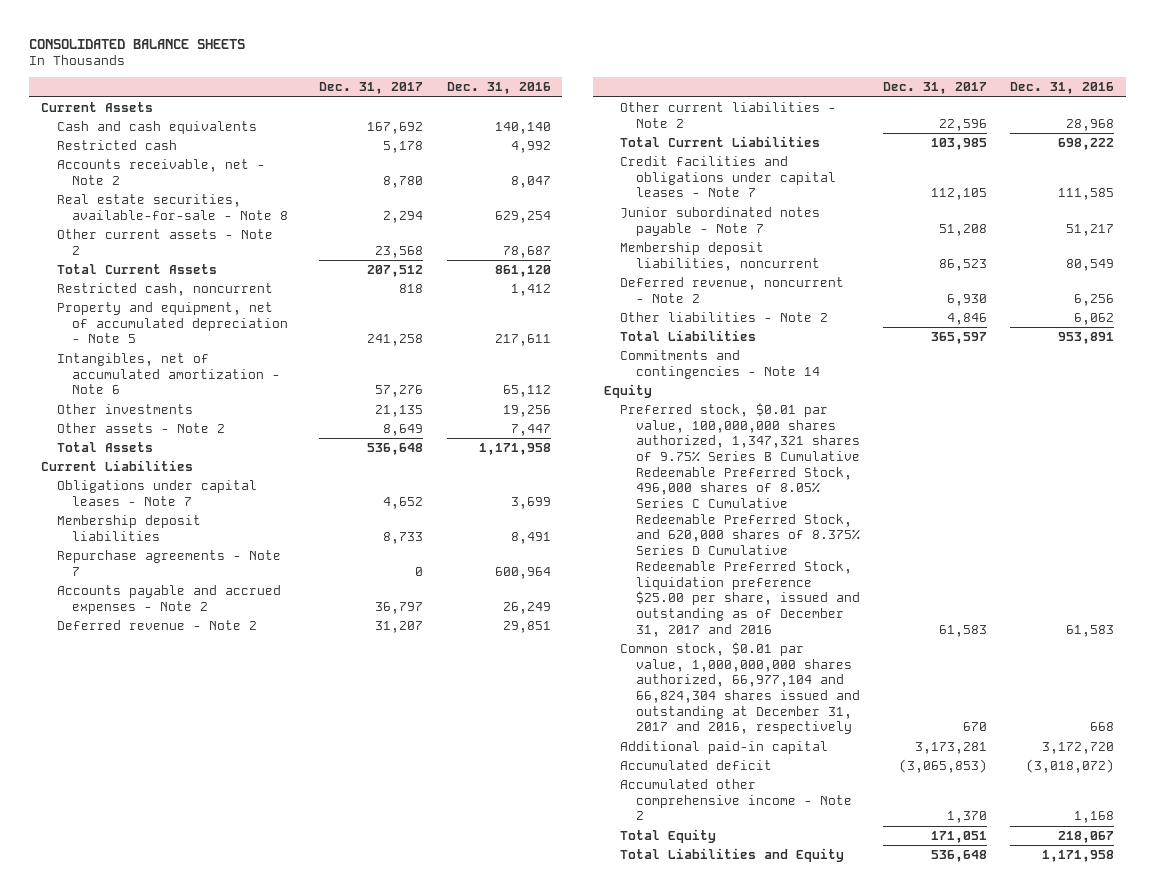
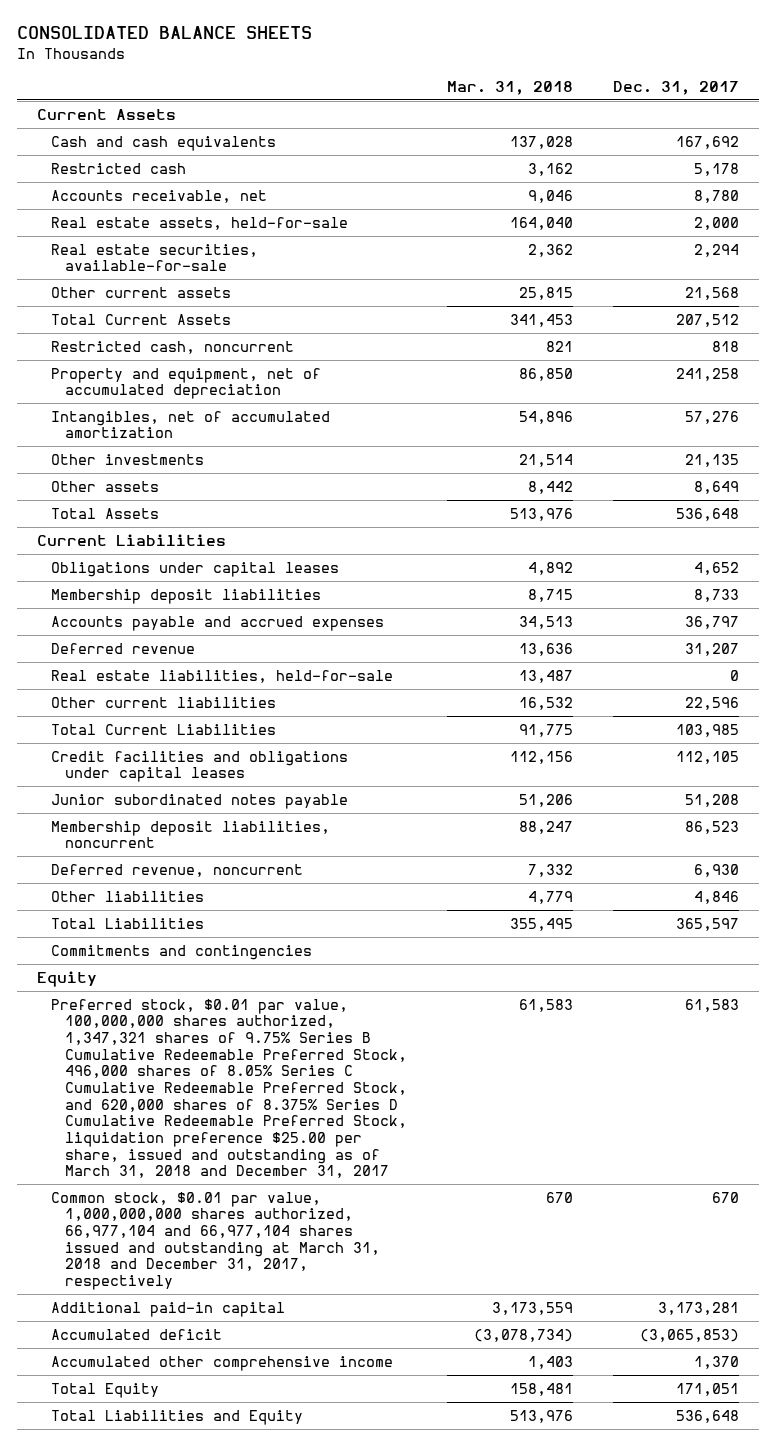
[446,82,551,95] Dec. 31, 2016 -> none
none -> [447,81,574,96] Mar. 31, 2018
[56,158,265,185] Accounts receivable, net - Note 2 -> [51,189,268,203] Accounts receivable, net
none -> [51,216,349,230] Real estate assets, held-for-sale
[56,193,289,220] Real estate securities, available-for-sale - Note 8 -> [51,243,259,272] Real estate securities, available-for-sale
[56,228,273,255] Other current assets - Note 2 -> [51,286,232,298] Other current assets
[375,245,424,258] 23,568 -> [684,286,739,300] 21,568
[56,301,289,344] Property and equipment, net of accumulated depreciation - Note 5 -> [51,367,322,400] Property and equipment, net of accumulated depreciation
[56,352,281,395] Intangibles, net of accumulated amortization - Note 6 -> [51,410,331,439] Intangibles, net of accumulated amortization
[56,422,225,433] Other assets - Note 2 -> [51,480,160,492] Other assets
[56,479,257,506] Obligations under capital leases - Note 7 -> [51,561,340,577] Obligations under capital leases
[56,549,281,576] Repurchase agreements - Note 7 -> none
[56,584,281,614] Accounts payable and accrued expenses - Note 2 -> [51,615,385,631] Accounts payable and accrued expenses
[56,619,257,630] Deferred revenue - Note 2 -> [51,642,196,654] Deferred revenue
none -> [51,669,394,683] Real estate liabilities, held-for-sale
[620,101,837,128] Other current liabilities - Note 2 -> [51,696,277,708] Other current liabilities
[620,155,836,198] Credit facilities and obligations under capital leases - Note 7 -> [51,750,349,783] Credit facilities and obligations under capital leases
[620,206,821,236] Junior subordinated notes payable - Note 7 -> [51,793,349,809] Junior subordinated notes payable
[620,276,845,303] Deferred revenue, noncurrent - Note 2 -> [51,863,304,877] Deferred revenue, noncurrent
[620,311,829,322] Other liabilities - Note 2 -> [51,890,205,902] Other liabilities
[620,349,820,379] Commitments and contingencies - Note 14 -> [51,944,313,960] Commitments and contingencies
[620,402,860,637] Preferred stock, $0.01 par value, 100,000,000 shares authorized, 1,347,321 shares of 9.75% Series B Cumulative Redeemable Preferred Stock, 496,000 shares of 8.05% Series C Cumulative Redeemable Preferred Stock, and 620,000 shares of 8.375% Series D Cumulative Redeemable Preferred Stock, liquidation preference $25.00 per share, issued and outstanding as of December 31, 2017 and 2016 -> [51,998,408,1179] Preferred stock, $0.01 par value, 100,000,000 shares authorized, 1,347,321 shares of 9.75% Series B Cumulative Redeemable Preferred Stock, 496,000 shares of 8.05% Series C Cumulative Redeemable Preferred Stock, and 620,000 shares of 8.375% Series D Cumulative Redeemable Preferred Stock, liquidation preference $25.00 per share, issued and outstanding as of March 31, 2018 and December 31, 2017
[620,641,860,735] Common stock, $0.01 par value, 1,000,000,000 shares authorized, 66,977,104 and 66,824,304 shares issued and outstanding at December 31, 2017 and 2016, respectively -> [51,1191,381,1291] Common stock, $0.01 par value, 1,000,000,000 shares authorized, 66,977,104 and 66,977,104 shares issued and outstanding at March 31, 2018 and December 31, 2017, respectively
[620,778,852,821] Accumulated other comprehensive income - Note 2 -> [51,1355,394,1371] Accumulated other comprehensive income

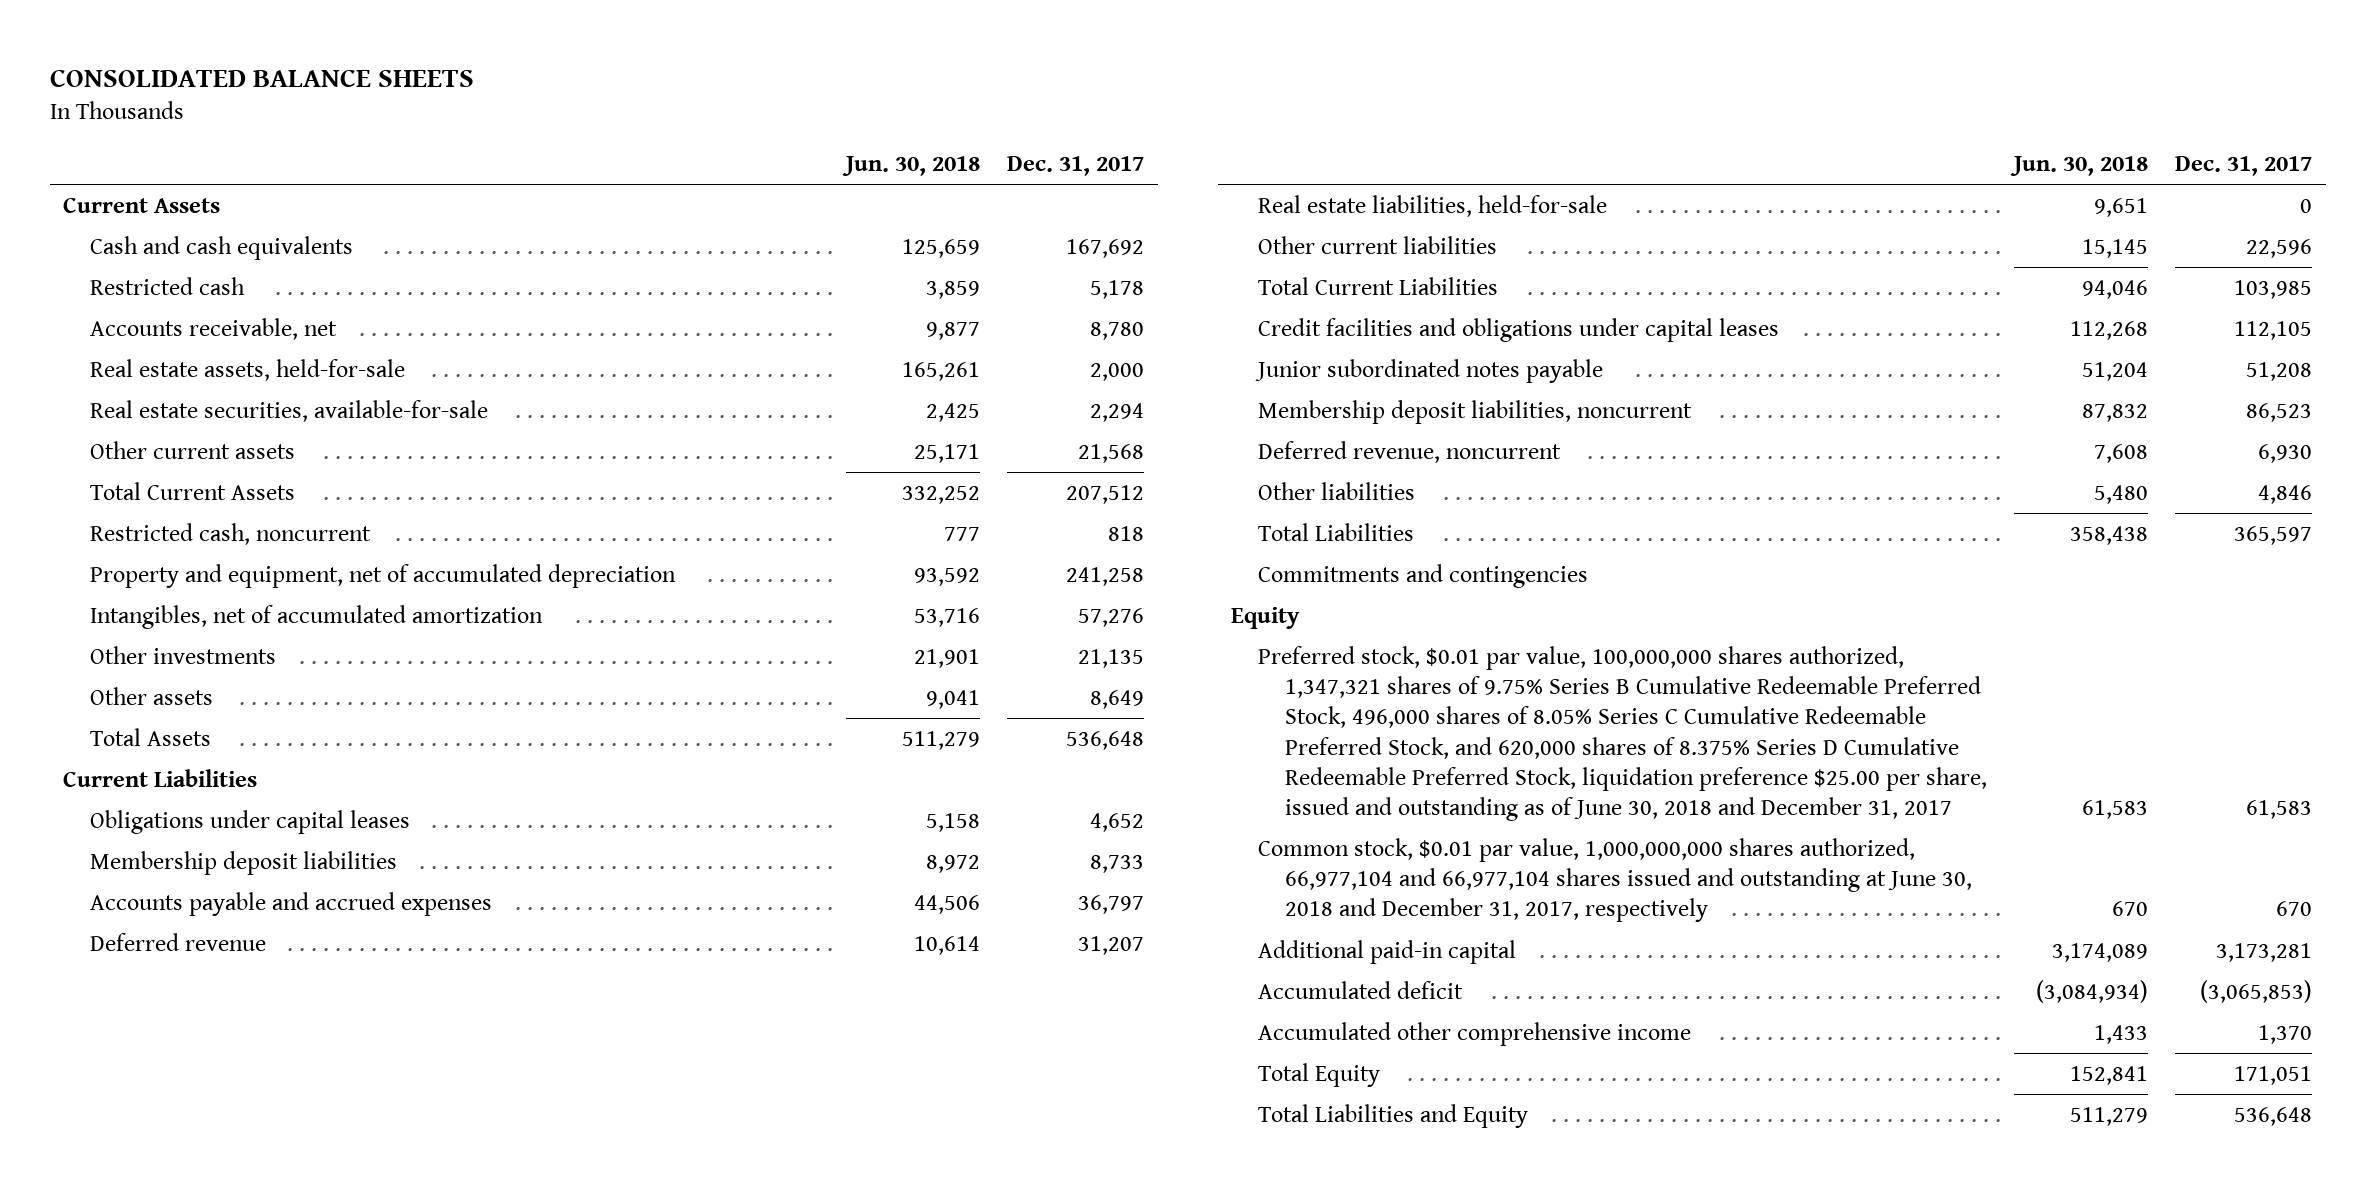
[447,81,574,96] Mar. 31, 2018 -> none
none -> [842,156,981,177] Jun. 30, 2018
[51,998,408,1179] Preferred stock, $0.01 par value, 100,000,000 shares authorized, 1,347,321 shares of 9.75% Series B Cumulative Redeemable Preferred Stock, 496,000 shares of 8.05% Series C Cumulative Redeemable Preferred Stock, and 620,000 shares of 8.375% Series D Cumulative Redeemable Preferred Stock, liquidation preference $25.00 per share, issued and outstanding as of March 31, 2018 and December 31, 2017 -> [1258,646,1988,821] Preferred stock, $0.01 par value, 100,000,000 shares authorized, 1,347,321 shares of 9.75% Series B Cumulative Redeemable Preferred Stock, 496,000 shares of 8.05% Series C Cumulative Redeemable Preferred Stock, and 620,000 shares of 8.375% Series D Cumulative Redeemable Preferred Stock, liquidation preference $25.00 per share, issued and outstanding as of June 30, 2018 and December 31, 2017
[51,1191,381,1291] Common stock, $0.01 par value, 1,000,000,000 shares authorized, 66,977,104 and 66,977,104 shares issued and outstanding at March 31, 2018 and December 31, 2017, respectively -> [1258,838,1973,923] Common stock, $0.01 par value, 1,000,000,000 shares authorized, 66,977,104 and 66,977,104 shares issued and outstanding at June 30, 2018 and December 31, 2017, respectively

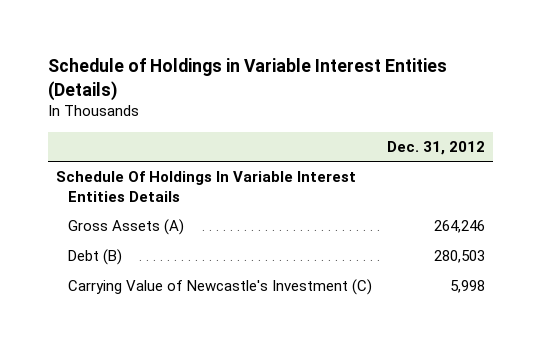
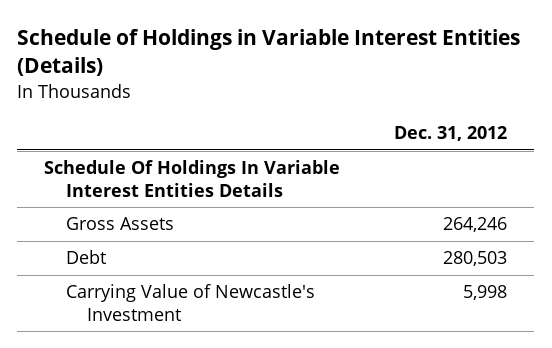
[67,219,184,236] Gross Assets (A) -> [65,217,174,231] Gross Assets
[67,249,122,266] Debt (B) -> [65,250,106,265] Debt
[67,279,372,296] Carrying Value of Newcastle's Investment (C) -> [65,284,315,321] Carrying Value of Newcastle's Investment

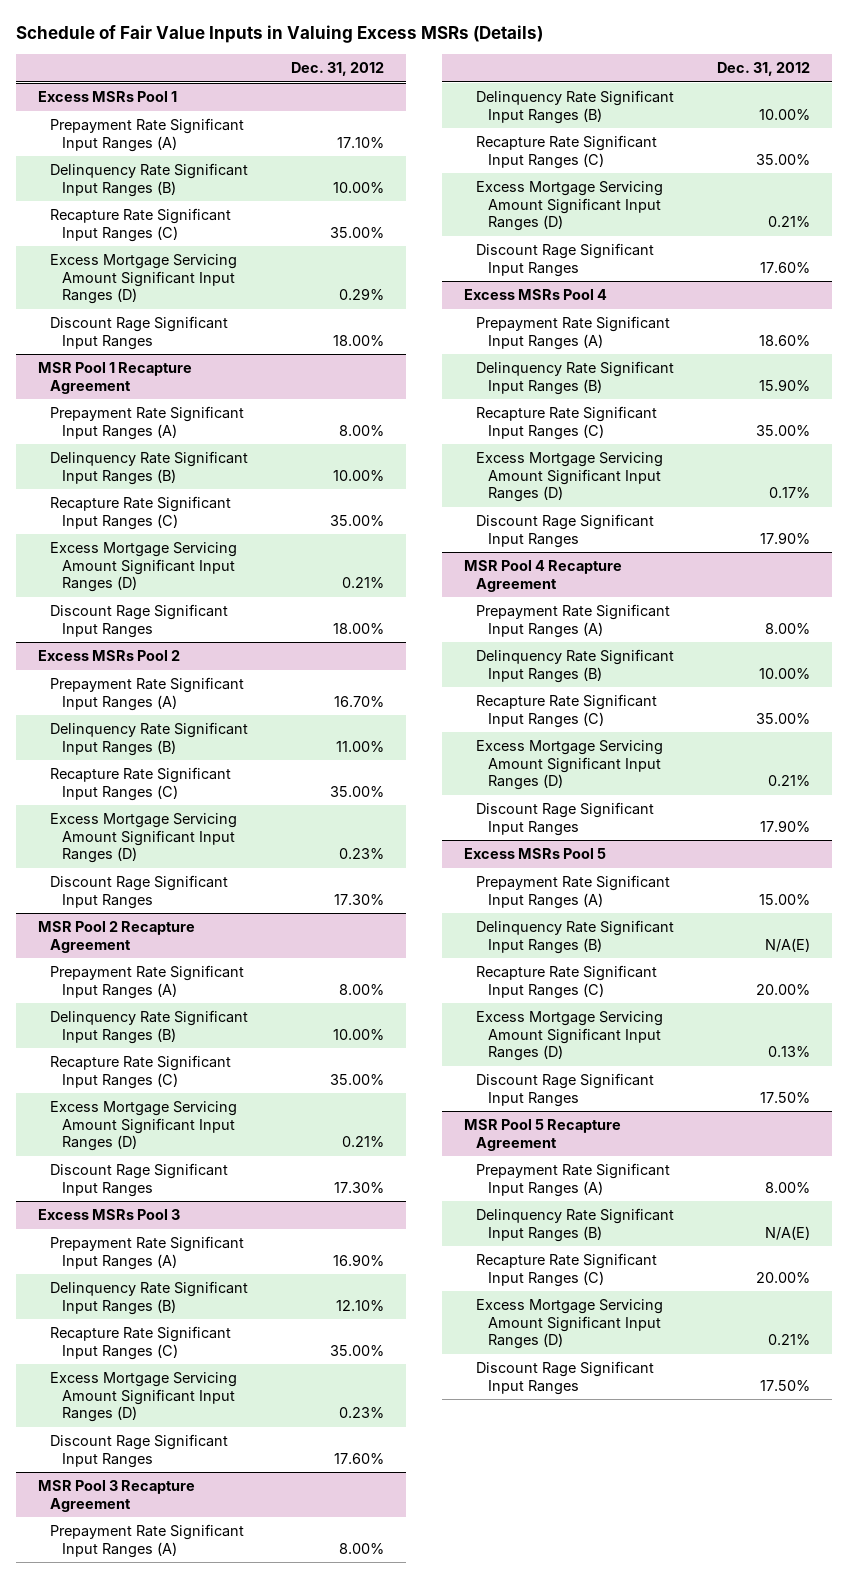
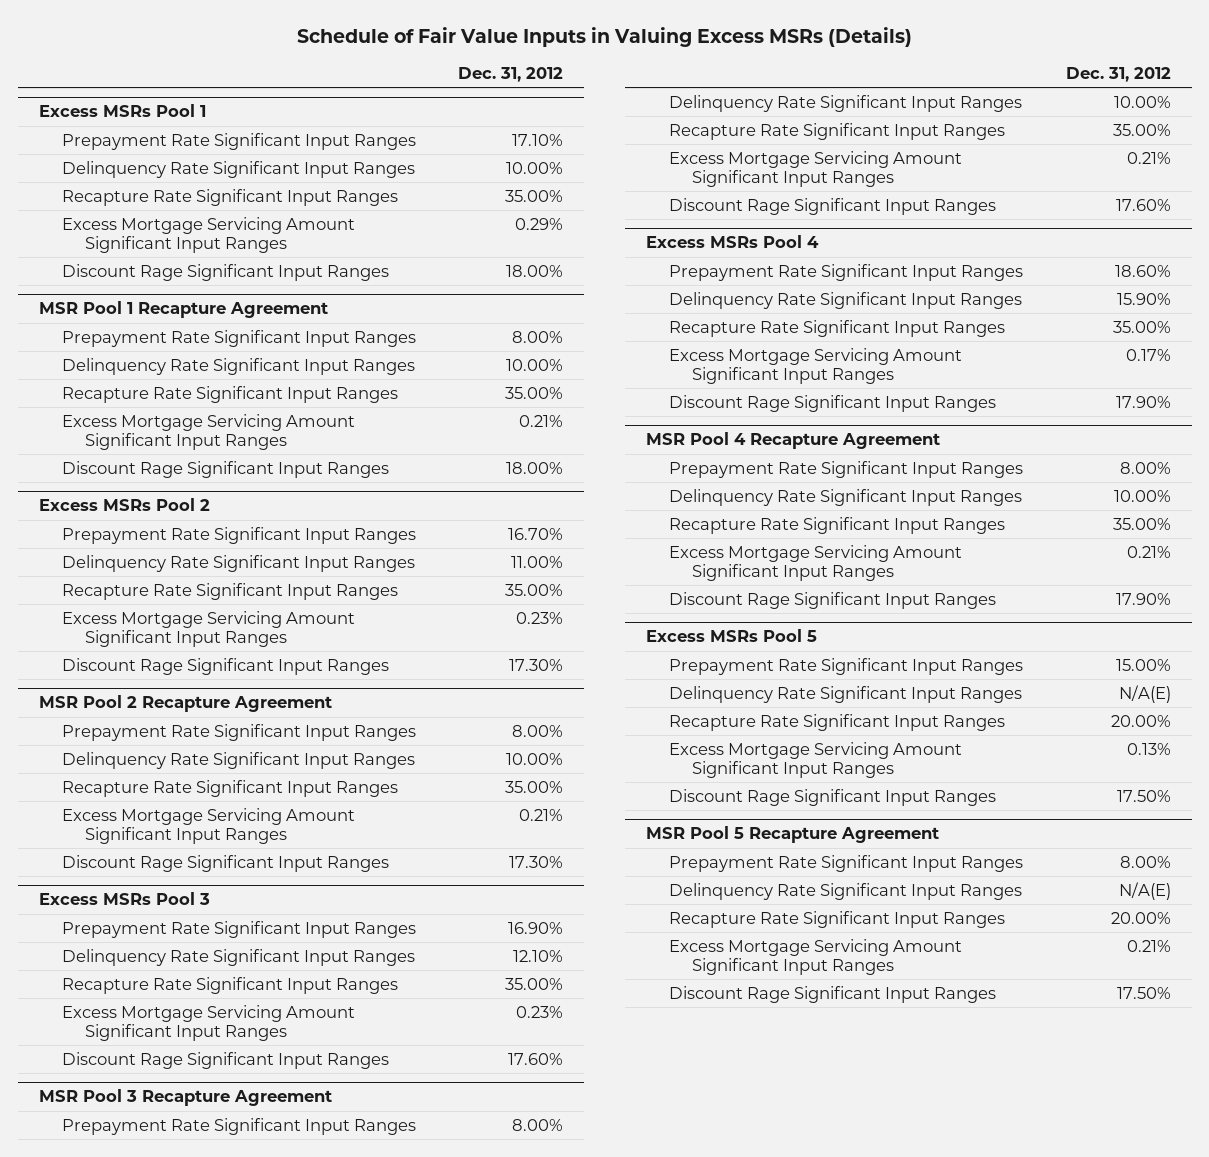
[49,118,244,152] Prepayment Rate Significant Input Ranges (A) -> [61,132,416,150] Prepayment Rate Significant Input Ranges
[49,163,248,197] Delinquency Rate Significant Input Ranges (B) -> [61,160,415,178] Delinquency Rate Significant Input Ranges
[49,208,231,242] Recapture Rate Significant Input Ranges (C) -> [61,188,398,206] Recapture Rate Significant Input Ranges
[49,254,237,304] Excess Mortgage Servicing Amount Significant Input Ranges (D) -> [61,216,355,254] Excess Mortgage Servicing Amount Significant Input Ranges
[49,406,244,440] Prepayment Rate Significant Input Ranges (A) -> [61,329,416,347] Prepayment Rate Significant Input Ranges
[49,451,248,485] Delinquency Rate Significant Input Ranges (B) -> [61,357,415,375] Delinquency Rate Significant Input Ranges
[49,496,231,530] Recapture Rate Significant Input Ranges (C) -> [61,385,398,403] Recapture Rate Significant Input Ranges
[49,542,237,592] Excess Mortgage Servicing Amount Significant Input Ranges (D) -> [61,413,355,451] Excess Mortgage Servicing Amount Significant Input Ranges
[49,677,244,711] Prepayment Rate Significant Input Ranges (A) -> [61,526,416,544] Prepayment Rate Significant Input Ranges
[49,722,248,756] Delinquency Rate Significant Input Ranges (B) -> [61,554,415,572] Delinquency Rate Significant Input Ranges
[49,767,231,801] Recapture Rate Significant Input Ranges (C) -> [61,582,398,600] Recapture Rate Significant Input Ranges
[49,813,237,863] Excess Mortgage Servicing Amount Significant Input Ranges (D) -> [61,610,355,648] Excess Mortgage Servicing Amount Significant Input Ranges
[49,965,244,999] Prepayment Rate Significant Input Ranges (A) -> [61,723,416,741] Prepayment Rate Significant Input Ranges
[49,1010,248,1044] Delinquency Rate Significant Input Ranges (B) -> [61,751,415,769] Delinquency Rate Significant Input Ranges
[49,1055,231,1089] Recapture Rate Significant Input Ranges (C) -> [61,779,398,797] Recapture Rate Significant Input Ranges
[49,1101,237,1151] Excess Mortgage Servicing Amount Significant Input Ranges (D) -> [61,807,355,845] Excess Mortgage Servicing Amount Significant Input Ranges
[49,1236,244,1270] Prepayment Rate Significant Input Ranges (A) -> [61,920,416,938] Prepayment Rate Significant Input Ranges
[49,1281,248,1315] Delinquency Rate Significant Input Ranges (B) -> [61,948,415,966] Delinquency Rate Significant Input Ranges
[49,1326,231,1360] Recapture Rate Significant Input Ranges (C) -> [61,976,398,994] Recapture Rate Significant Input Ranges
[49,1372,237,1422] Excess Mortgage Servicing Amount Significant Input Ranges (D) -> [61,1004,355,1042] Excess Mortgage Servicing Amount Significant Input Ranges
[49,1524,244,1558] Prepayment Rate Significant Input Ranges (A) -> [61,1117,416,1135] Prepayment Rate Significant Input Ranges
[475,90,674,124] Delinquency Rate Significant Input Ranges (B) -> [669,94,1023,112] Delinquency Rate Significant Input Ranges
[475,135,657,169] Recapture Rate Significant Input Ranges (C) -> [669,122,1006,140] Recapture Rate Significant Input Ranges
[475,181,663,231] Excess Mortgage Servicing Amount Significant Input Ranges (D) -> [669,150,963,188] Excess Mortgage Servicing Amount Significant Input Ranges
[475,316,670,350] Prepayment Rate Significant Input Ranges (A) -> [669,263,1024,281] Prepayment Rate Significant Input Ranges
[475,361,674,395] Delinquency Rate Significant Input Ranges (B) -> [669,291,1023,309] Delinquency Rate Significant Input Ranges
[475,406,657,440] Recapture Rate Significant Input Ranges (C) -> [669,319,1006,337] Recapture Rate Significant Input Ranges
[475,452,663,502] Excess Mortgage Servicing Amount Significant Input Ranges (D) -> [669,347,963,385] Excess Mortgage Servicing Amount Significant Input Ranges
[475,604,670,638] Prepayment Rate Significant Input Ranges (A) -> [669,460,1024,478] Prepayment Rate Significant Input Ranges
[475,649,674,683] Delinquency Rate Significant Input Ranges (B) -> [669,488,1023,506] Delinquency Rate Significant Input Ranges
[475,694,657,728] Recapture Rate Significant Input Ranges (C) -> [669,516,1006,534] Recapture Rate Significant Input Ranges
[475,740,663,790] Excess Mortgage Servicing Amount Significant Input Ranges (D) -> [669,544,963,582] Excess Mortgage Servicing Amount Significant Input Ranges
[475,875,670,909] Prepayment Rate Significant Input Ranges (A) -> [669,657,1024,675] Prepayment Rate Significant Input Ranges
[475,920,674,954] Delinquency Rate Significant Input Ranges (B) -> [669,685,1023,703] Delinquency Rate Significant Input Ranges
[475,965,657,999] Recapture Rate Significant Input Ranges (C) -> [669,713,1006,731] Recapture Rate Significant Input Ranges
[475,1011,663,1061] Excess Mortgage Servicing Amount Significant Input Ranges (D) -> [669,741,963,779] Excess Mortgage Servicing Amount Significant Input Ranges
[475,1163,670,1197] Prepayment Rate Significant Input Ranges (A) -> [669,854,1024,872] Prepayment Rate Significant Input Ranges
[475,1208,674,1242] Delinquency Rate Significant Input Ranges (B) -> [669,882,1023,900] Delinquency Rate Significant Input Ranges
[475,1253,657,1287] Recapture Rate Significant Input Ranges (C) -> [669,910,1006,928] Recapture Rate Significant Input Ranges
[475,1299,663,1349] Excess Mortgage Servicing Amount Significant Input Ranges (D) -> [669,938,963,976] Excess Mortgage Servicing Amount Significant Input Ranges

